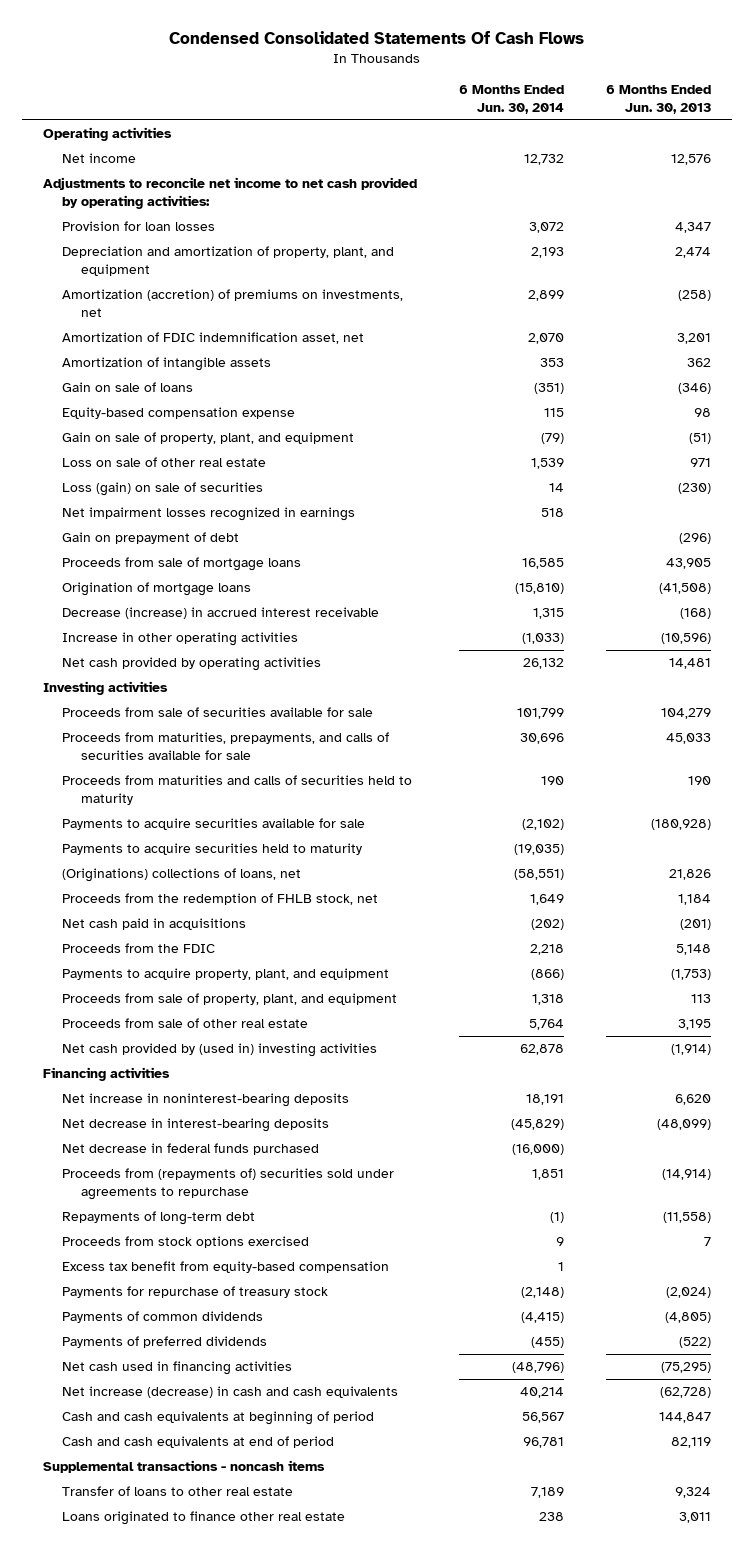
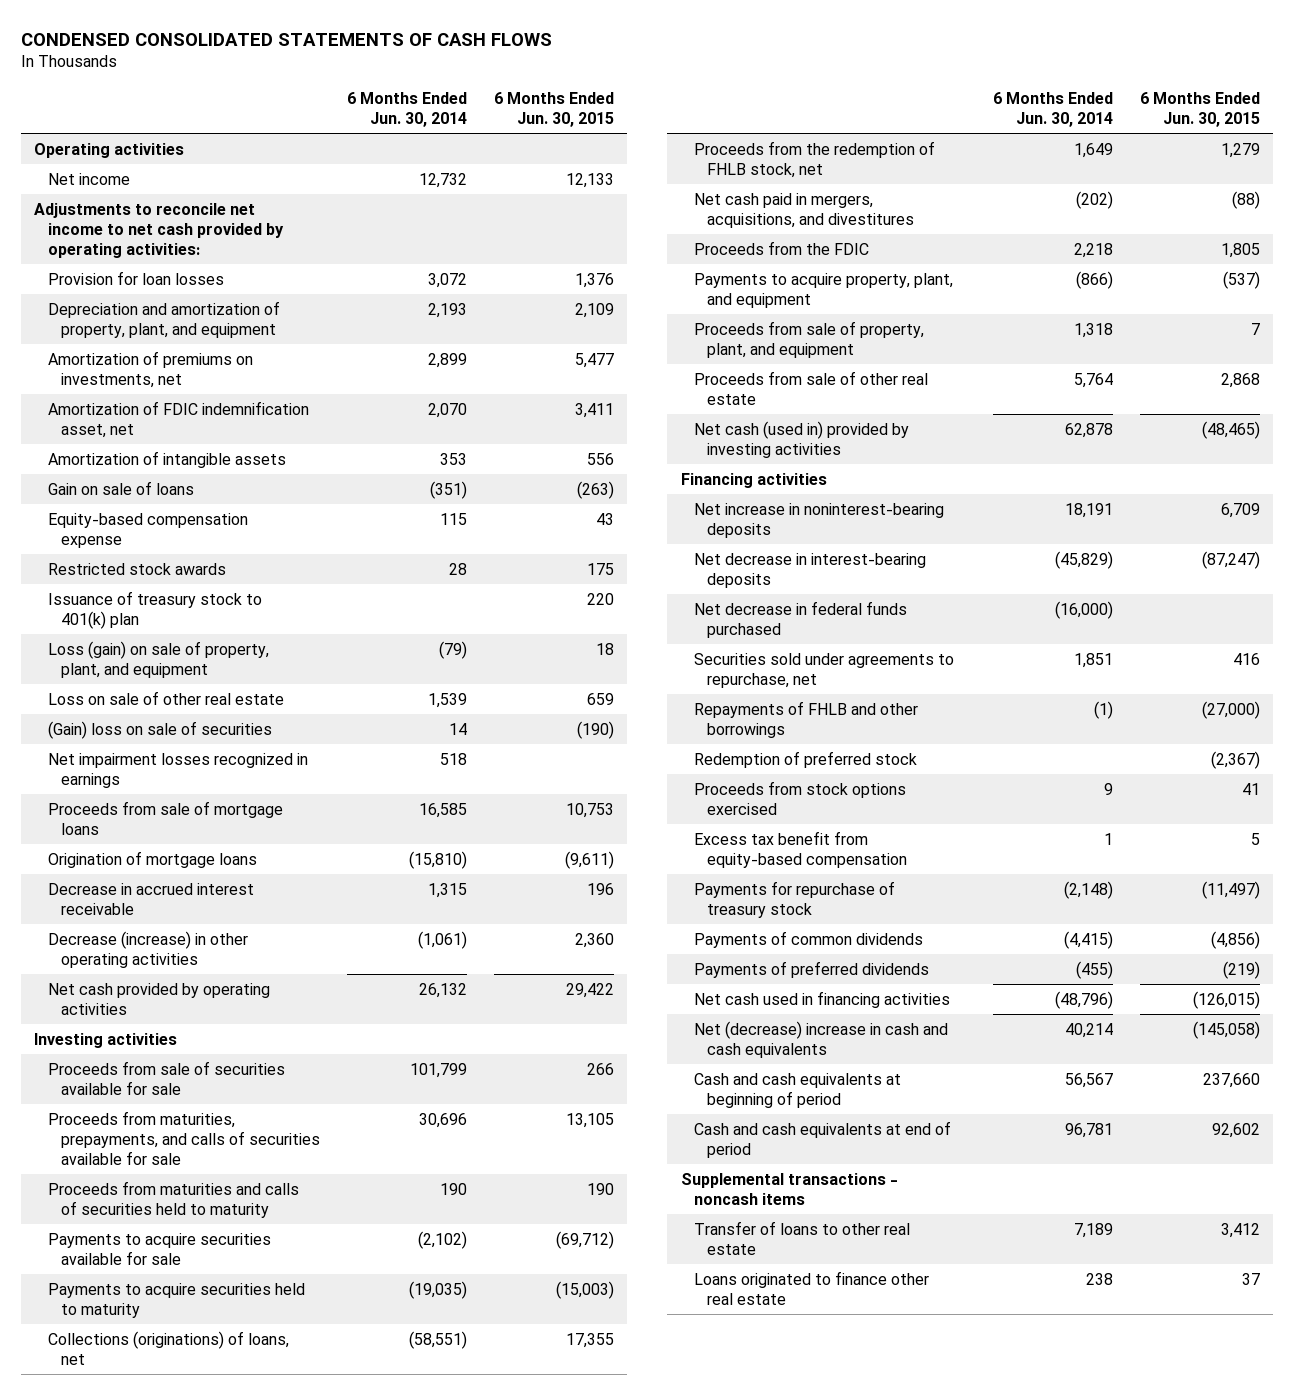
[168,30,584,44] Condensed Consolidated Statements Of Cash Flows -> [21,32,553,46] CONDENSED CONSOLIDATED STATEMENTS OF CASH FLOWS
[605,85,711,115] 6 Months Ended Jun. 30, 2013 -> none
none -> [493,92,614,128] 6 Months Ended Jun. 30, 2015
[62,289,404,318] Amortization (accretion) of premiums on investments, net -> [47,350,253,388] Amortization of premiums on investments, net
none -> [47,562,226,575] Restricted stock awards
none -> [47,590,262,629] Issuance of treasury stock to 401(k) plan
[62,432,355,445] Gain on sale of property, plant, and equipment -> [47,640,269,678] Loss (gain) on sale of property, plant, and equipment
[62,482,264,497] Loss (gain) on sale of securities -> [47,720,272,739] (Gain) loss on sale of securities
[62,532,240,545] Gain on prepayment of debt -> none
[62,607,380,620] Decrease (increase) in accrued interest receivable -> [47,882,254,915] Decrease in accrued interest receivable
[62,632,299,647] Increase in other operating activities -> [47,930,248,968] Decrease (increase) in other operating activities
[521,633,564,645] (1,033) -> [417,930,467,949] (1,061)
[62,868,302,883] (Originations) collections of loans, net -> [47,1330,289,1365] Collections (originations) of loans, net
[62,918,247,931] Net cash paid in acquisitions -> [693,192,914,228] Net cash paid in mergers, acquisitions, and divestitures
[62,1043,378,1058] Net cash provided by (used in) investing activities -> [693,420,909,458] Net cash (used in) provided by investing activities
[62,1168,395,1201] Proceeds from (repayments of) securities sold under agreements to repurchase -> [693,652,954,688] Securities sold under agreements to repurchase, net
[62,1211,256,1226] Repayments of long-term debt -> [693,700,918,738] Repayments of FHLB and other borrowings
none -> [693,750,917,768] Redemption of preferred stock
[62,1386,399,1399] Net increase (decrease) in cash and cash equivalents -> [693,1020,948,1058] Net (decrease) increase in cash and cash equivalents

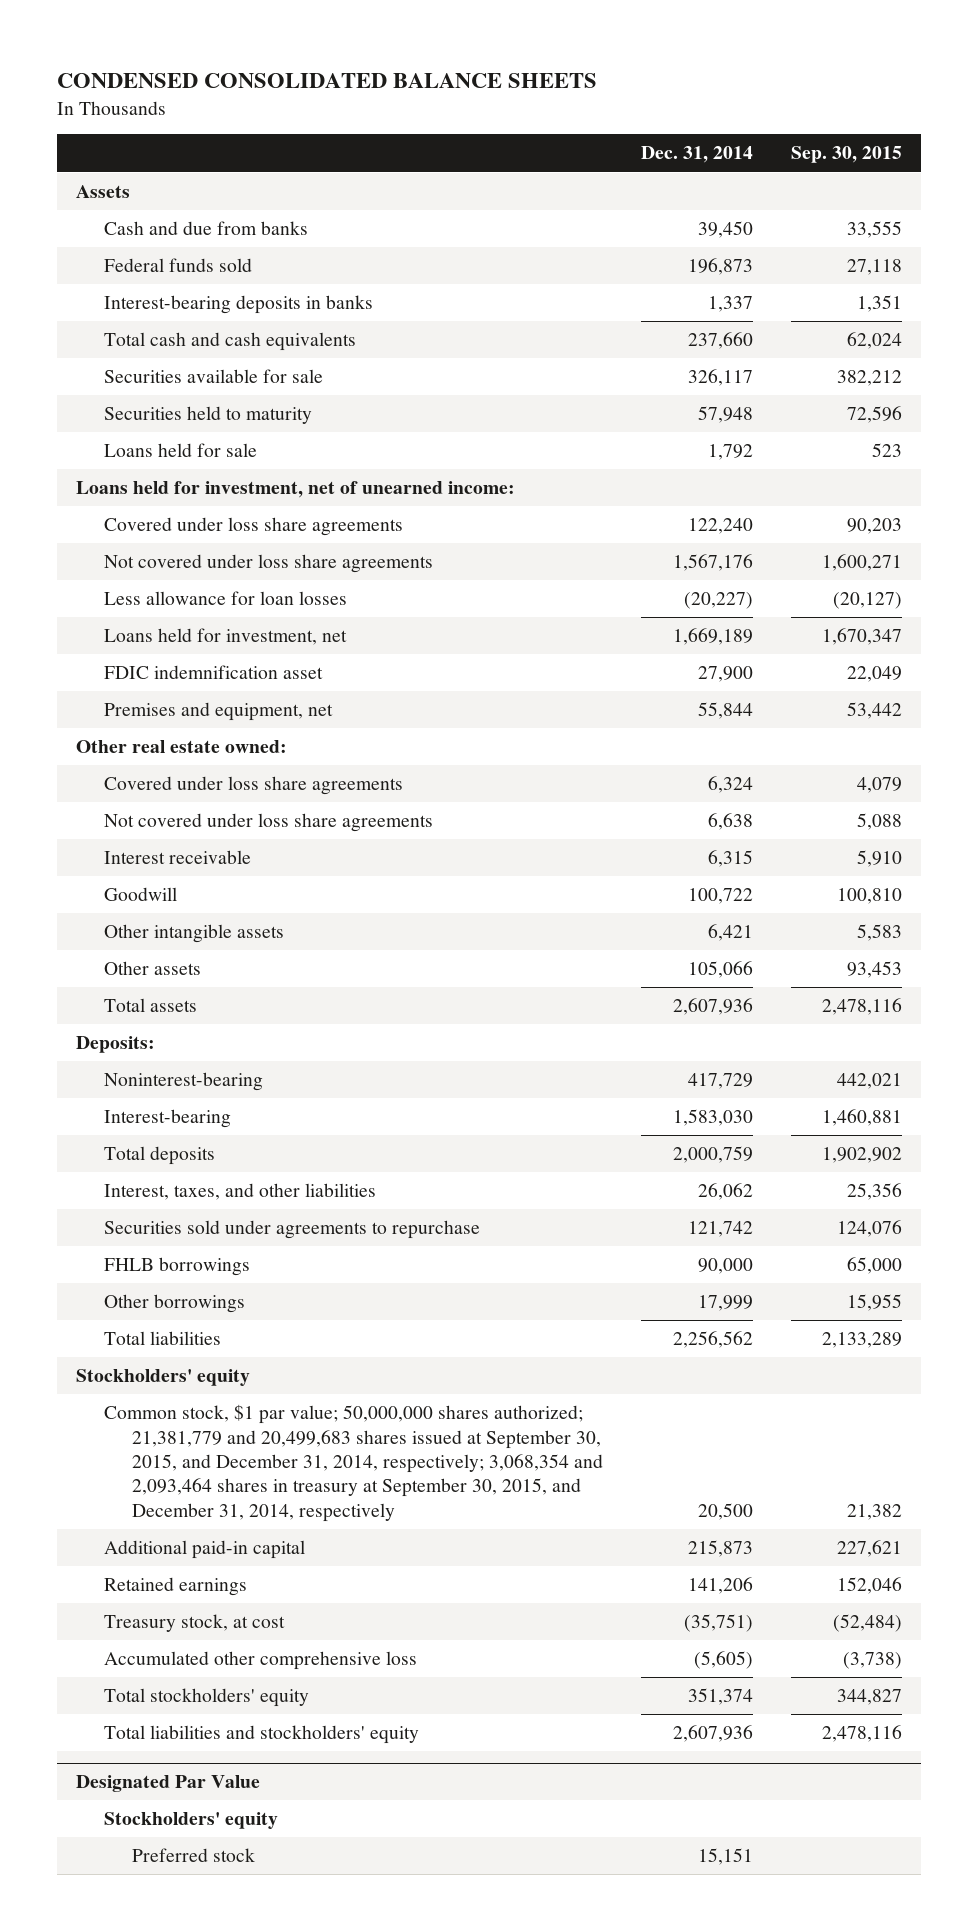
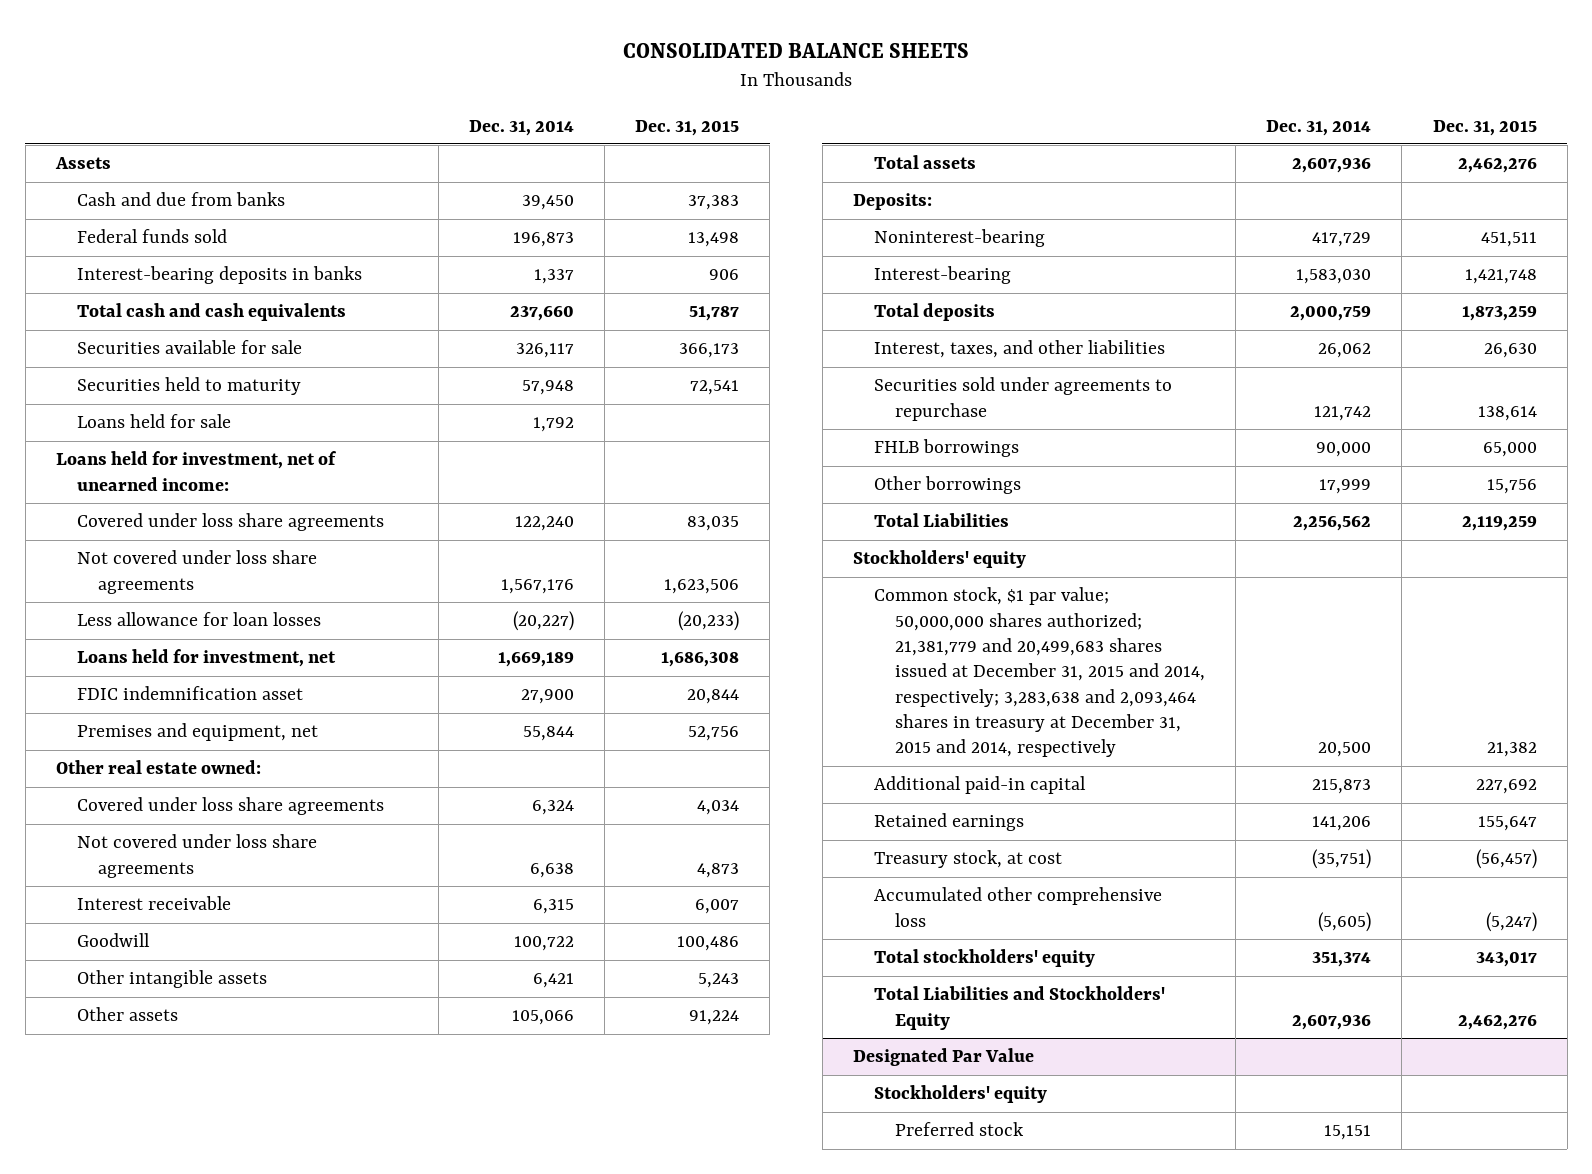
[57,73,598,89] CONDENSED CONSOLIDATED BALANCE SHEETS -> [623,42,970,58] CONSOLIDATED BALANCE SHEETS
[790,146,902,164] Sep. 30, 2015 -> none
none -> [635,119,740,136] Dec. 31, 2015
[104,1331,222,1346] Total liabilities -> [874,513,1010,528] Total Liabilities
[104,1404,603,1522] Common stock, $1 par value; 50,000,000 shares authorized; 21,381,779 and 20,499,683 shares issued at September 30, 2015, and December 31, 2014, respectively; 3,068,354 and 2,093,464 shares in treasury at September 30, 2015, and December 31, 2014, respectively -> [874,587,1206,758] Common stock, $1 par value; 50,000,000 shares authorized; 21,381,779 and 20,499,683 shares issued at December 31, 2015 and 2014, respectively; 3,283,638 and 2,093,464 shares in treasury at December 31, 2015 and 2014, respectively
[104,1725,420,1745] Total liabilities and stockholders' equity -> [874,986,1166,1030] Total Liabilities and Stockholders' Equity

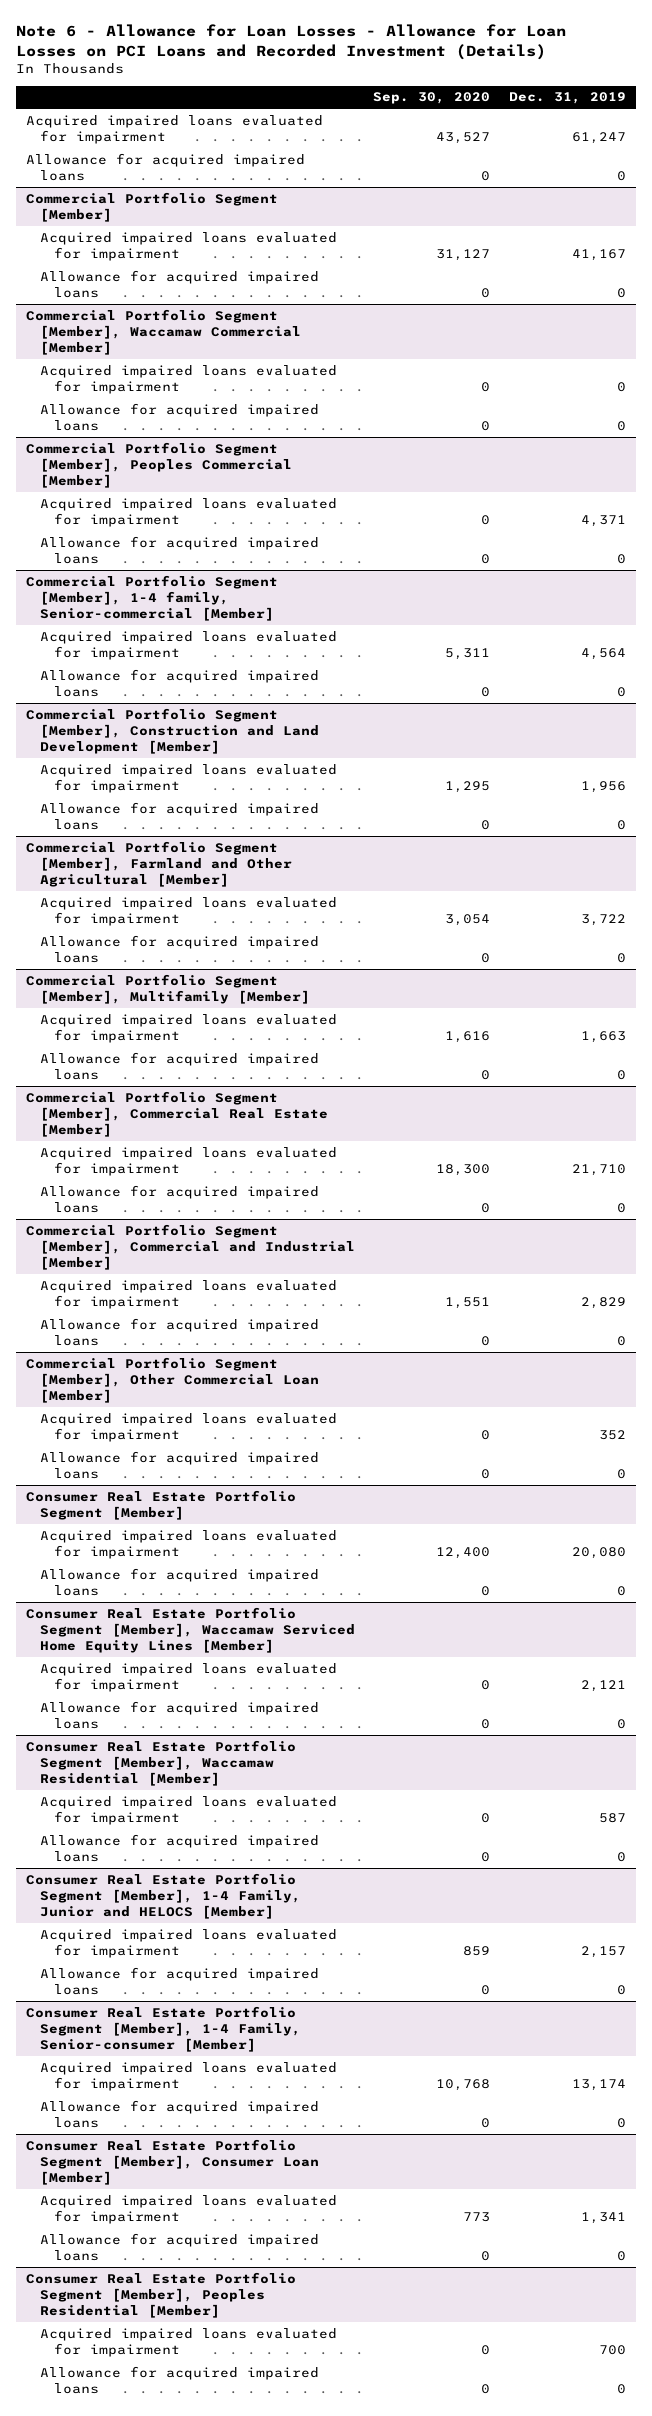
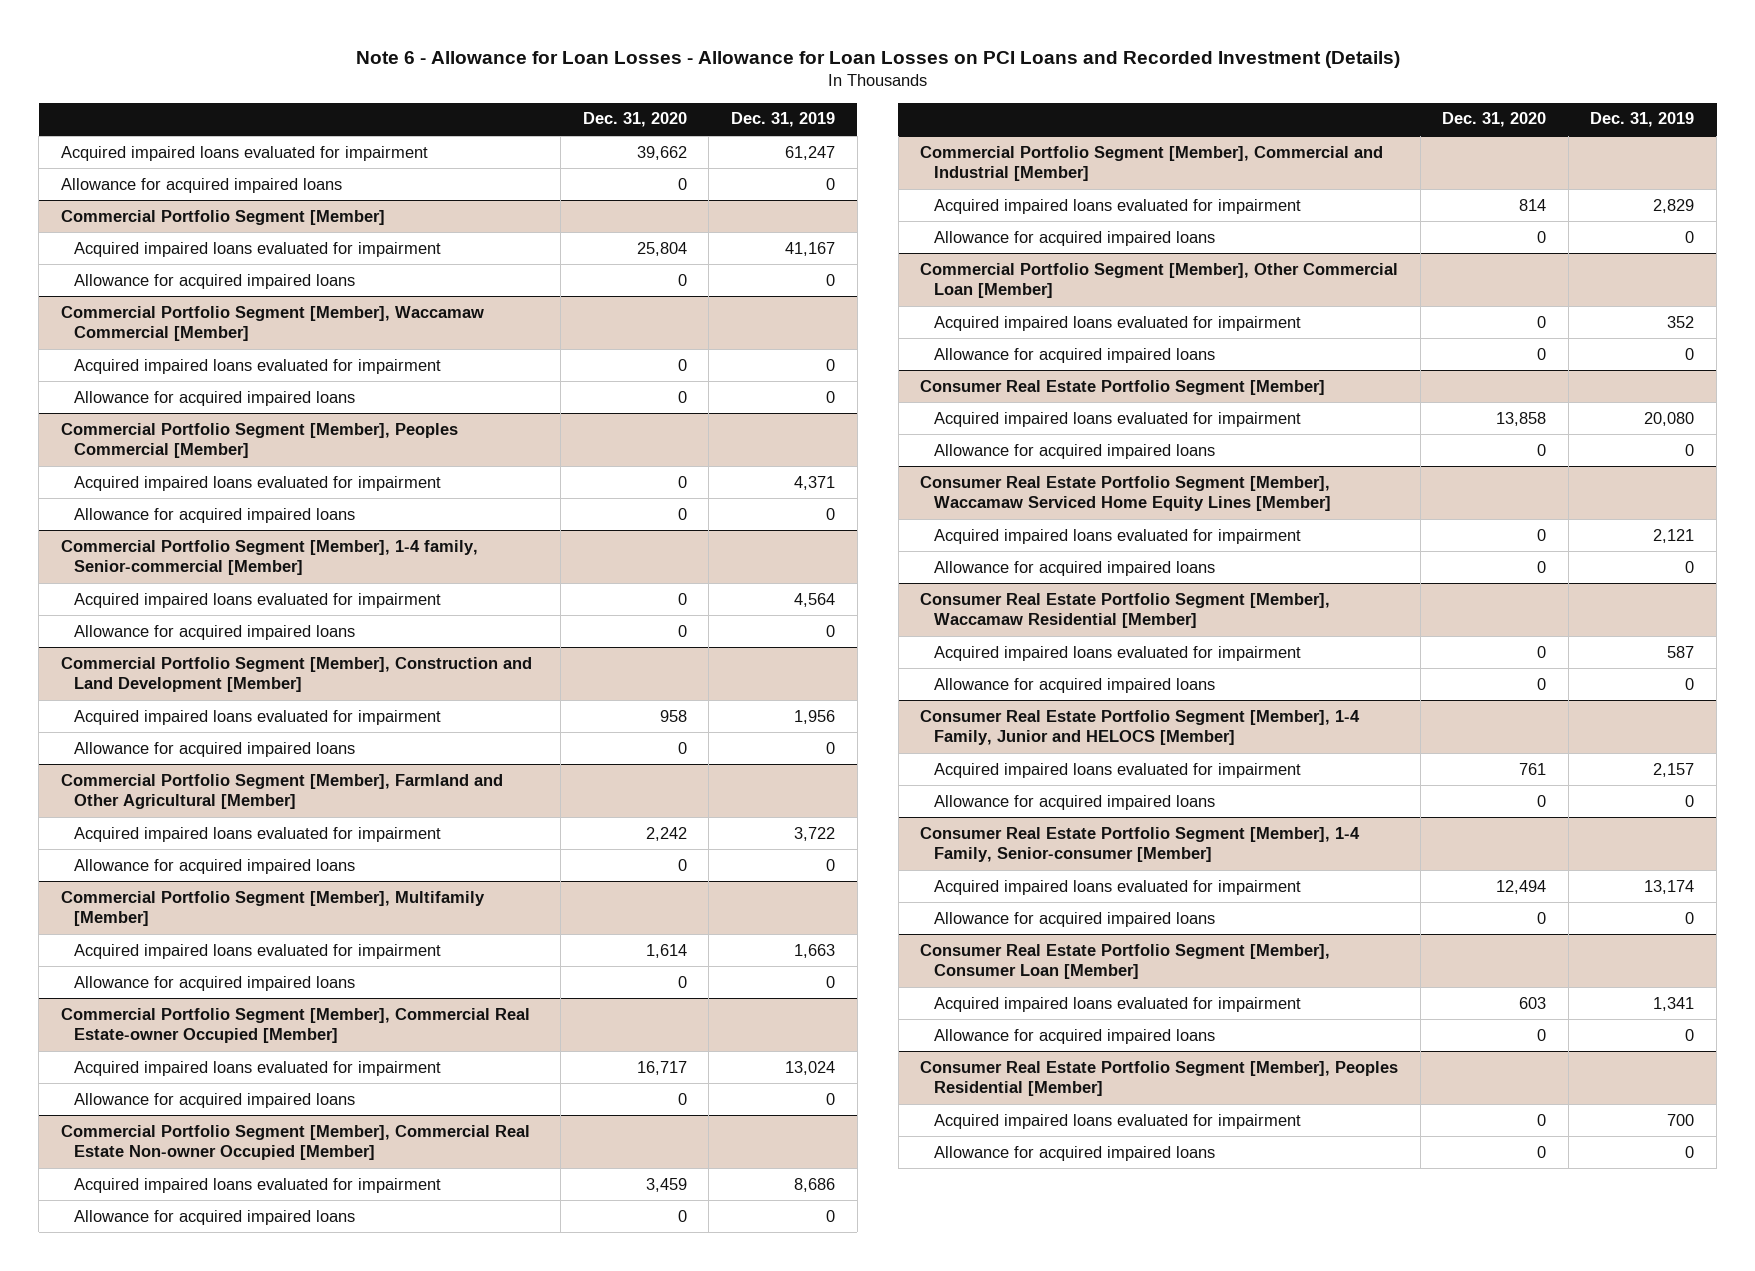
[373,92,491,105] Sep. 30, 2020 -> none
none -> [582,112,687,128] Dec. 31, 2020
[25,1090,328,1138] Commercial Portfolio Segment [Member], Commercial Real Estate [Member] -> [60,1007,530,1044] Commercial Portfolio Segment [Member], Commercial Real Estate-owner Occupied [Member]
[572,1164,627,1177] 21,710 -> [784,1060,835,1075] 13,024
none -> [60,1124,530,1161] Commercial Portfolio Segment [Member], Commercial Real Estate Non-owner Occupied [Member]
none -> [74,1177,442,1193] Acquired impaired loans evaluated for impairment
none -> [74,1209,356,1225] Allowance for acquired impaired loans

